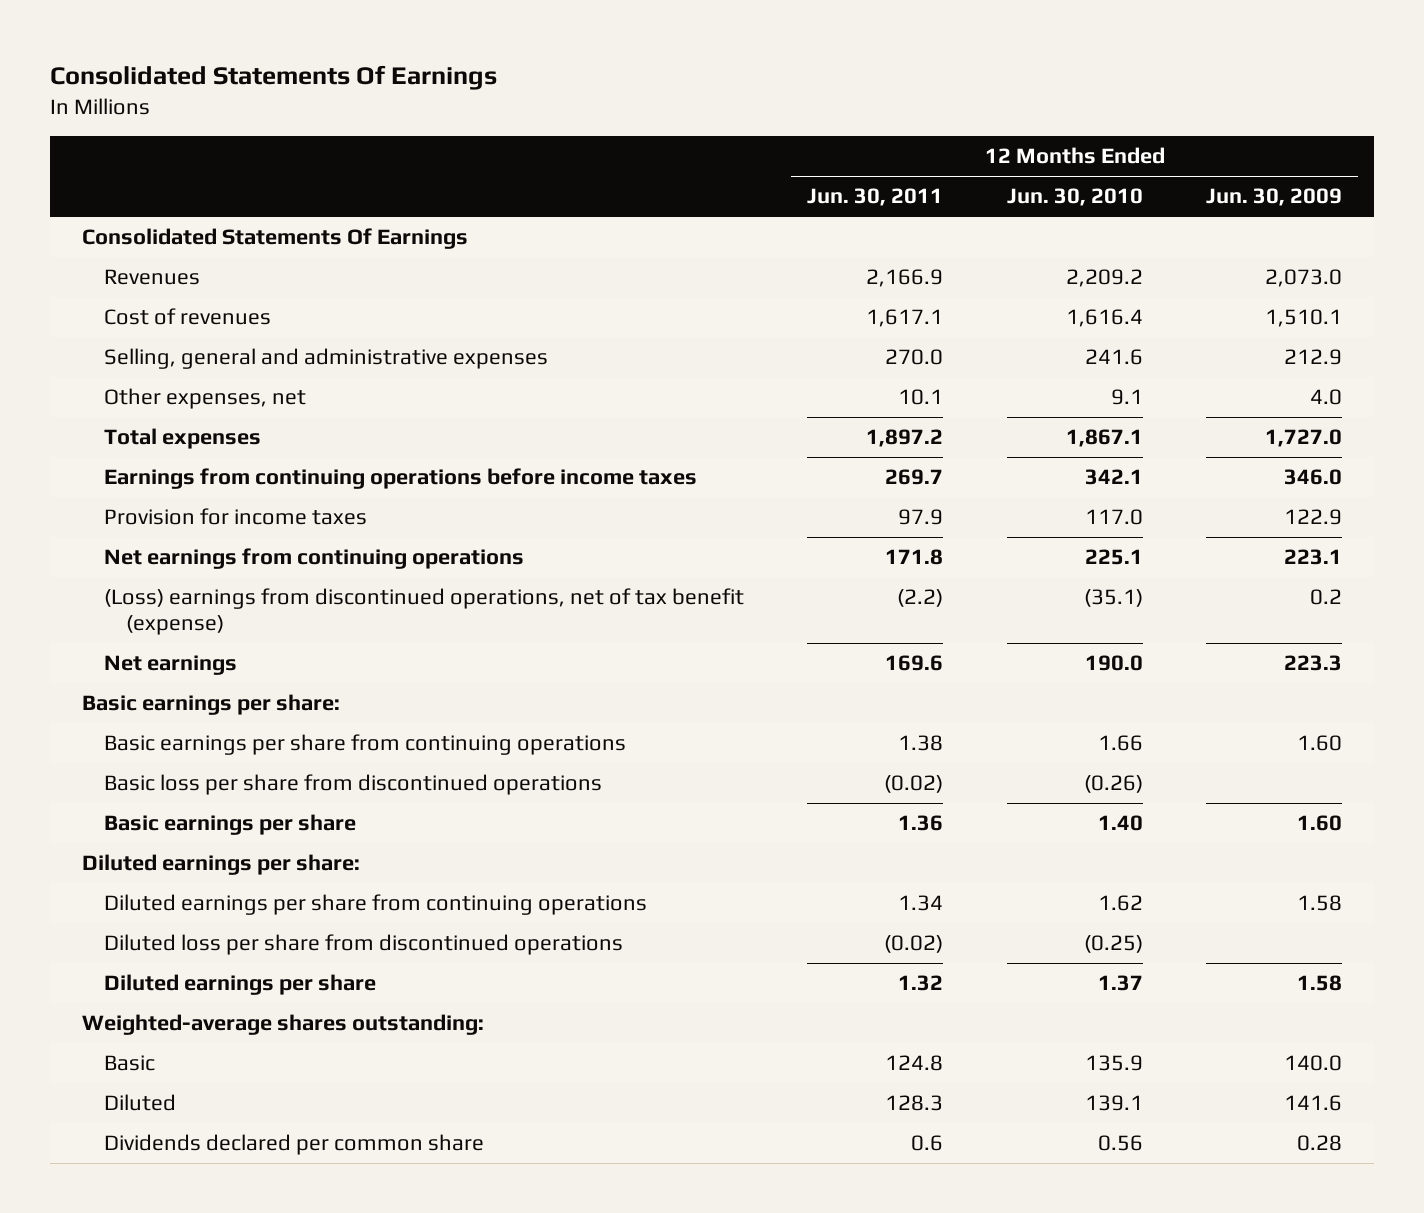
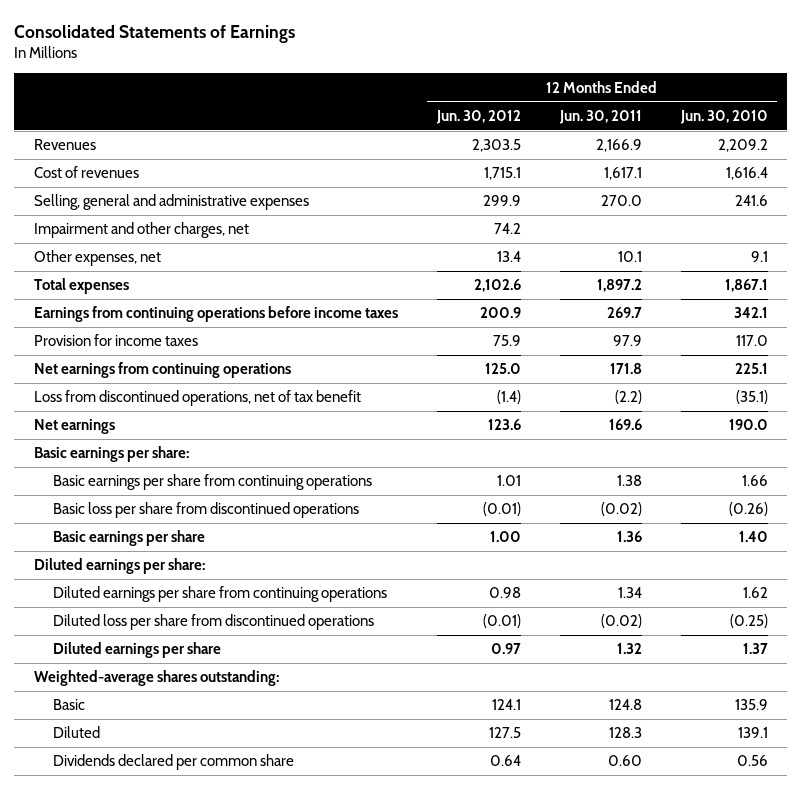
[49,65,497,91] Consolidated Statements Of Earnings -> [14,24,296,43] Consolidated Statements of Earnings
[1206,188,1343,207] Jun. 30, 2009 -> none
none -> [435,109,521,124] Jun. 30, 2012
[81,228,468,250] Consolidated Statements Of Earnings -> none
none -> [33,222,249,239] Impairment and other charges, net
[103,588,744,635] (Loss) earnings from discontinued operations, net of tax benefit (expense) -> [33,390,361,407] Loss from discontinued operations, net of tax benefit
[911,1135,944,1152] 0.6 -> [607,755,642,767] 0.60

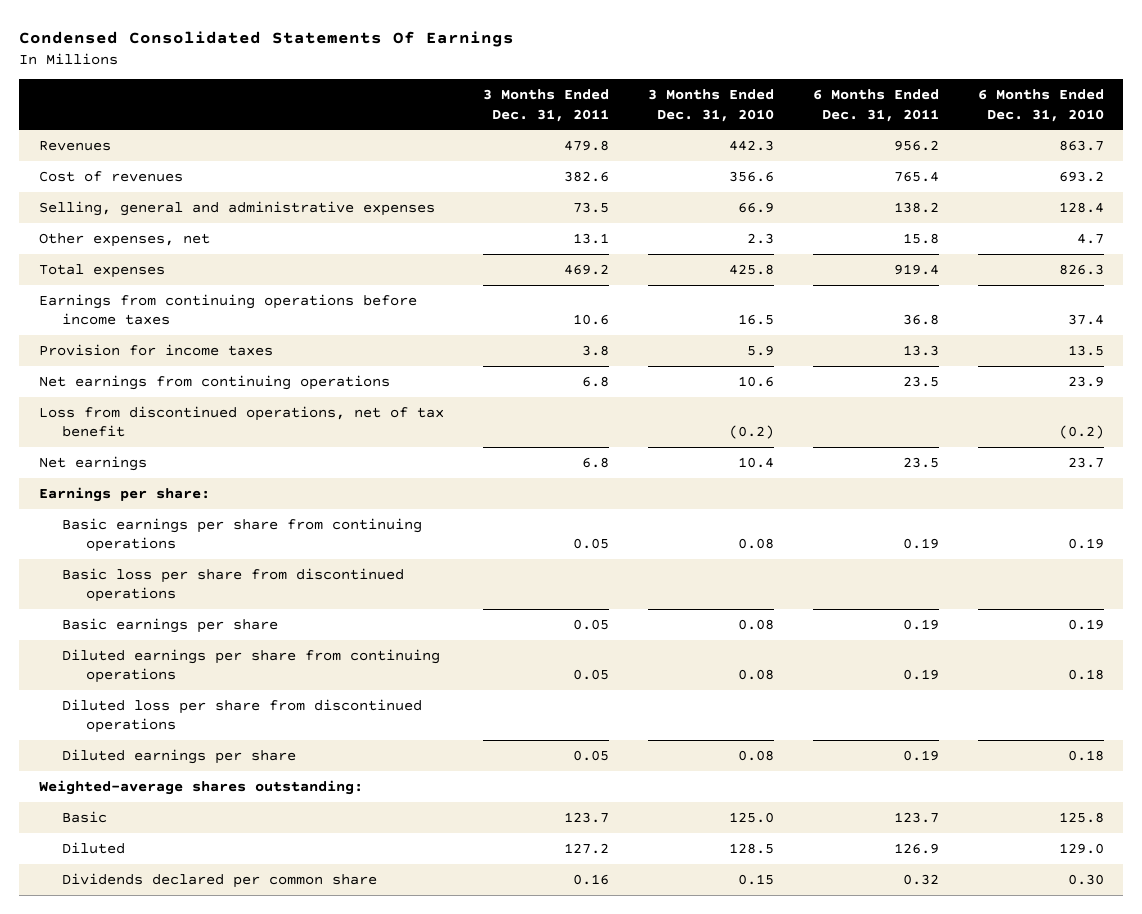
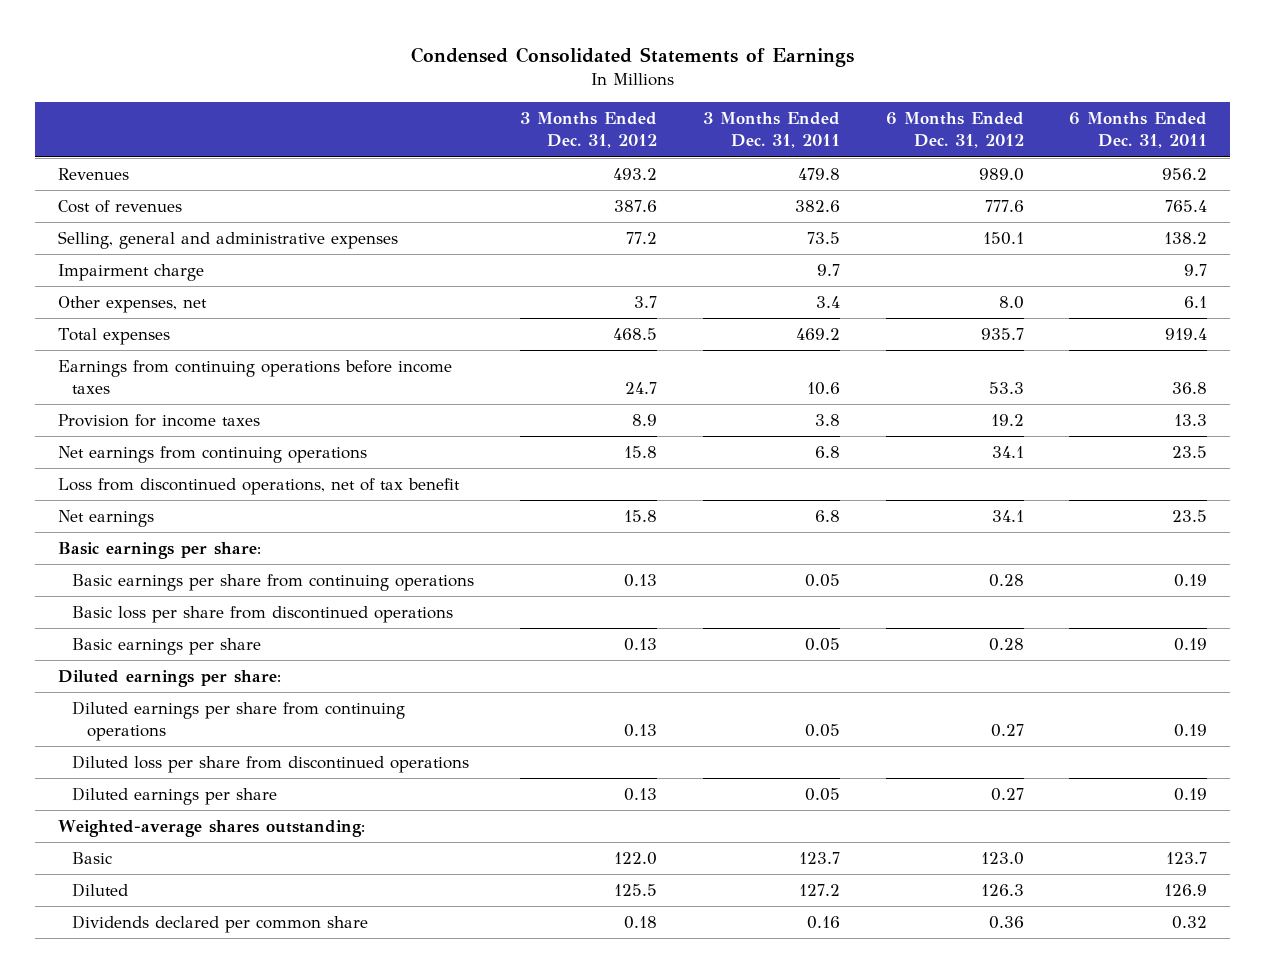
[19,31,515,48] Condensed Consolidated Statements Of Earnings -> [410,46,854,67] Condensed Consolidated Statements of Earnings
[647,88,774,122] 3 Months Ended Dec. 31, 2010 -> none
[977,88,1104,122] 6 Months Ended Dec. 31, 2010 -> none
none -> [520,112,658,149] 3 Months Ended Dec. 31, 2012
none -> [885,112,1024,149] 6 Months Ended Dec. 31, 2012
none -> [58,264,205,282] Impairment charge
[572,232,609,244] 13.1 -> [815,296,840,309] 3.4
[902,232,939,244] 15.8 -> [1184,296,1208,309] 6.1
[38,486,210,502] Earnings per share: -> [58,542,262,560] Basic earnings per share:
none -> [58,670,282,688] Diluted earnings per share:

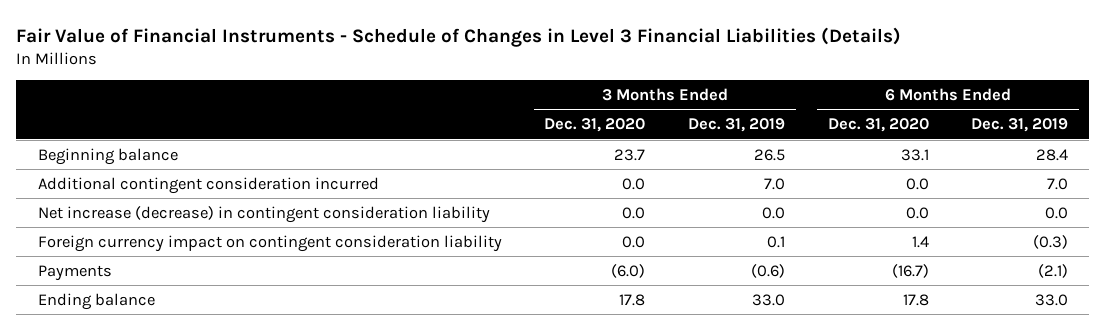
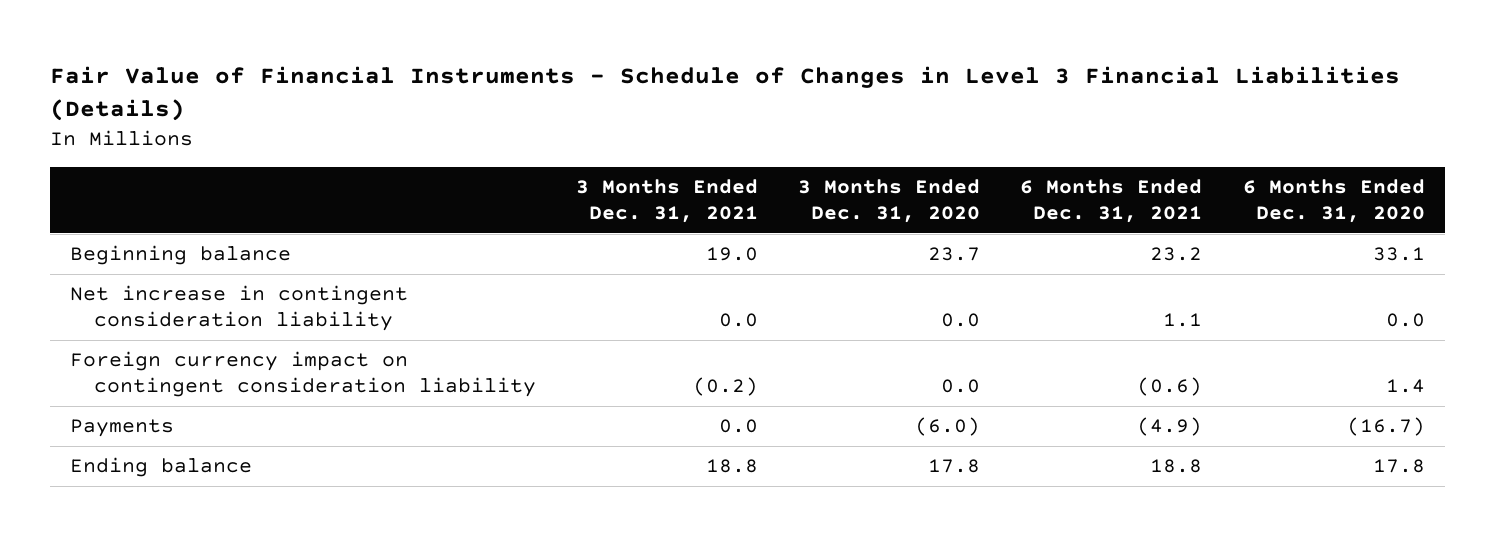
[687,118,785,133] Dec. 31, 2019 -> none
[971,118,1069,133] Dec. 31, 2019 -> none
none -> [576,178,759,223] 3 Months Ended Dec. 31, 2021
none -> [1020,178,1203,223] 6 Months Ended Dec. 31, 2021
[37,176,379,194] Additional contingent consideration incurred -> none
[37,205,490,223] Net increase (decrease) in contingent consideration liability -> [69,285,408,332] Net increase in contingent consideration liability

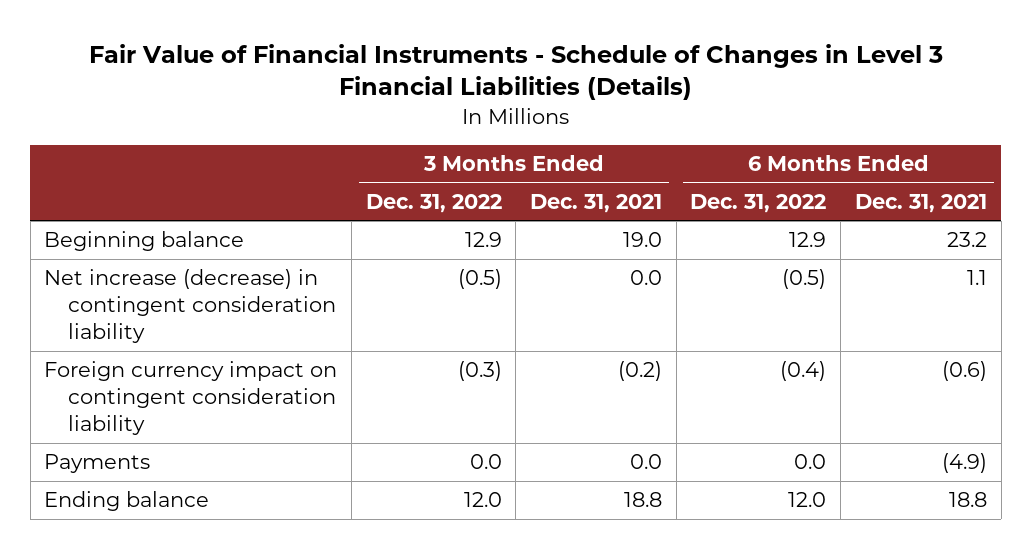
[798,178,981,223] 3 Months Ended Dec. 31, 2020 -> none
[1242,178,1425,223] 6 Months Ended Dec. 31, 2020 -> none
none -> [365,193,502,213] Dec. 31, 2022
none -> [690,193,827,213] Dec. 31, 2022
[69,285,408,332] Net increase in contingent consideration liability -> [44,269,336,344] Net increase (decrease) in contingent consideration liability

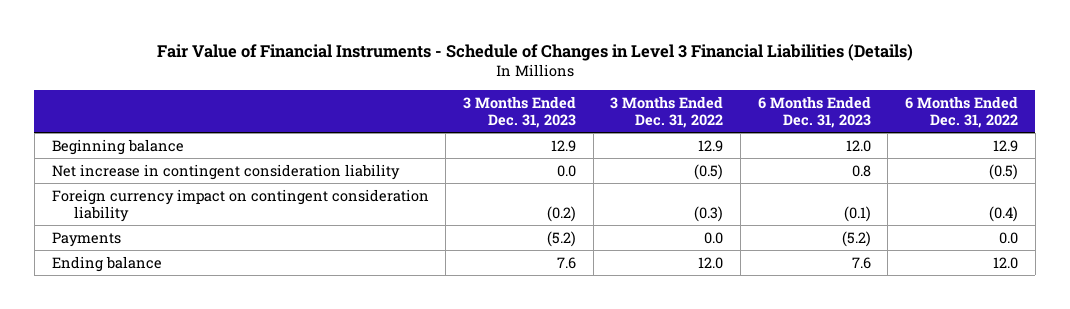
[530,193,663,213] Dec. 31, 2021 -> none
[854,193,987,213] Dec. 31, 2021 -> none
none -> [462,95,576,129] 3 Months Ended Dec. 31, 2023
none -> [757,95,871,129] 6 Months Ended Dec. 31, 2023
[44,269,336,344] Net increase (decrease) in contingent consideration liability -> [51,163,400,180] Net increase in contingent consideration liability

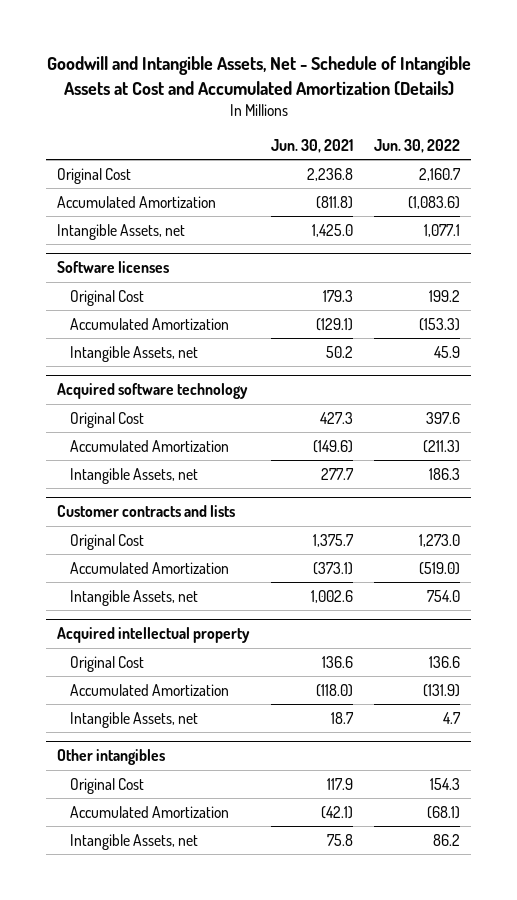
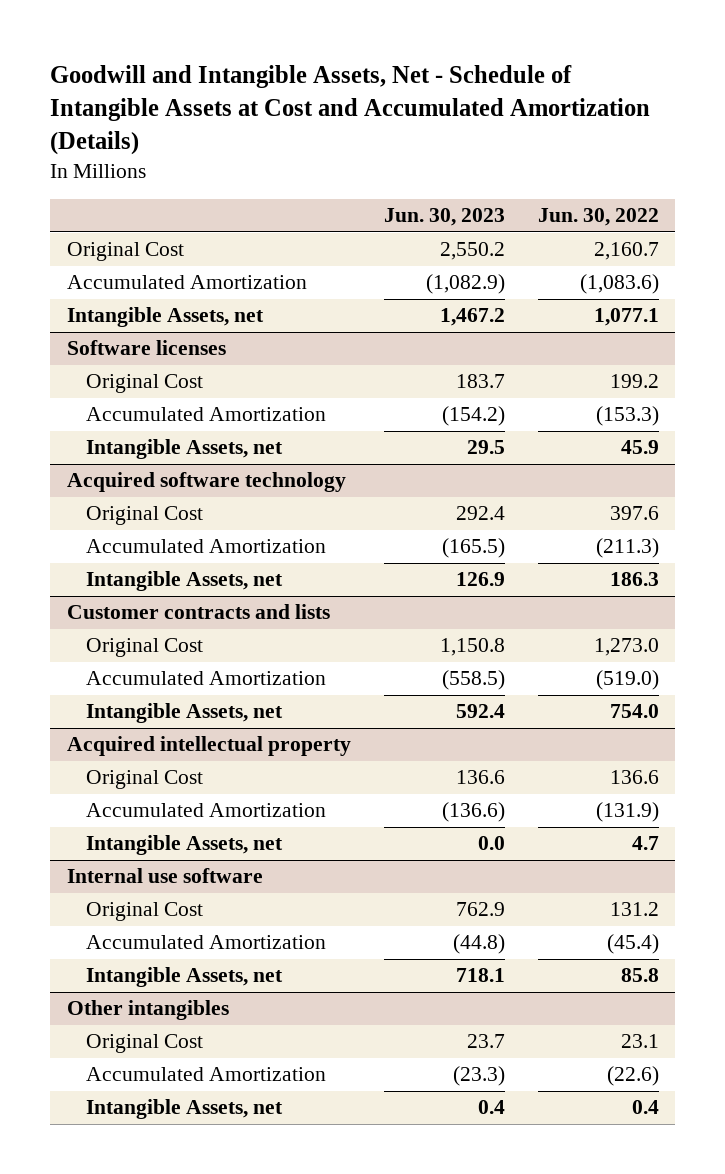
[270,138,353,153] Jun. 30, 2021 -> none
none -> [383,208,505,227] Jun. 30, 2023
none -> [66,868,263,884] Internal use software
none -> [85,902,203,922] Original Cost
none -> [85,935,326,950] Accumulated Amortization
none -> [85,967,283,988] Intangible Assets, net
[430,777,461,790] 154.3 -> [620,1034,659,1049] 23.1
[427,805,461,819] (68.1) -> [606,1066,659,1087] (22.6)
[433,833,461,846] 86.2 -> [631,1100,659,1115] 0.4

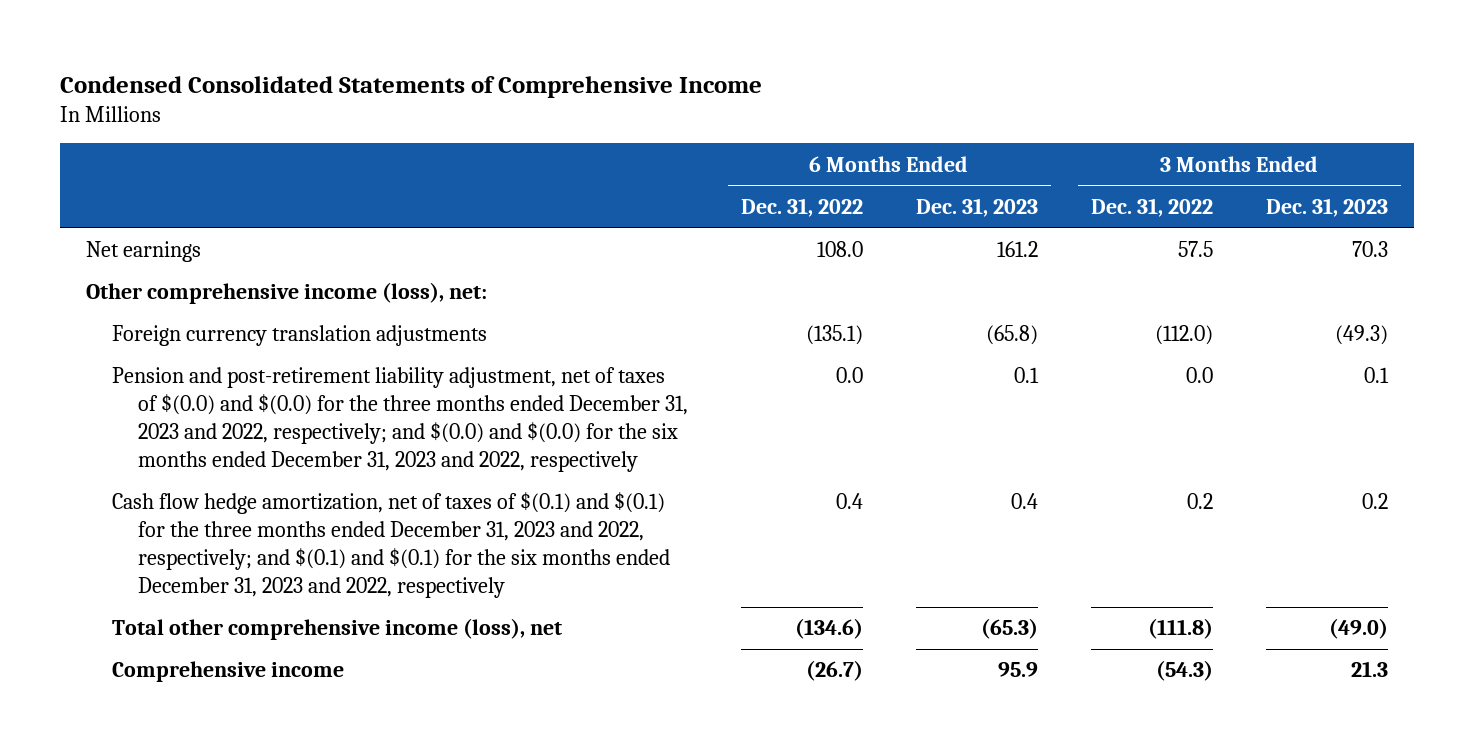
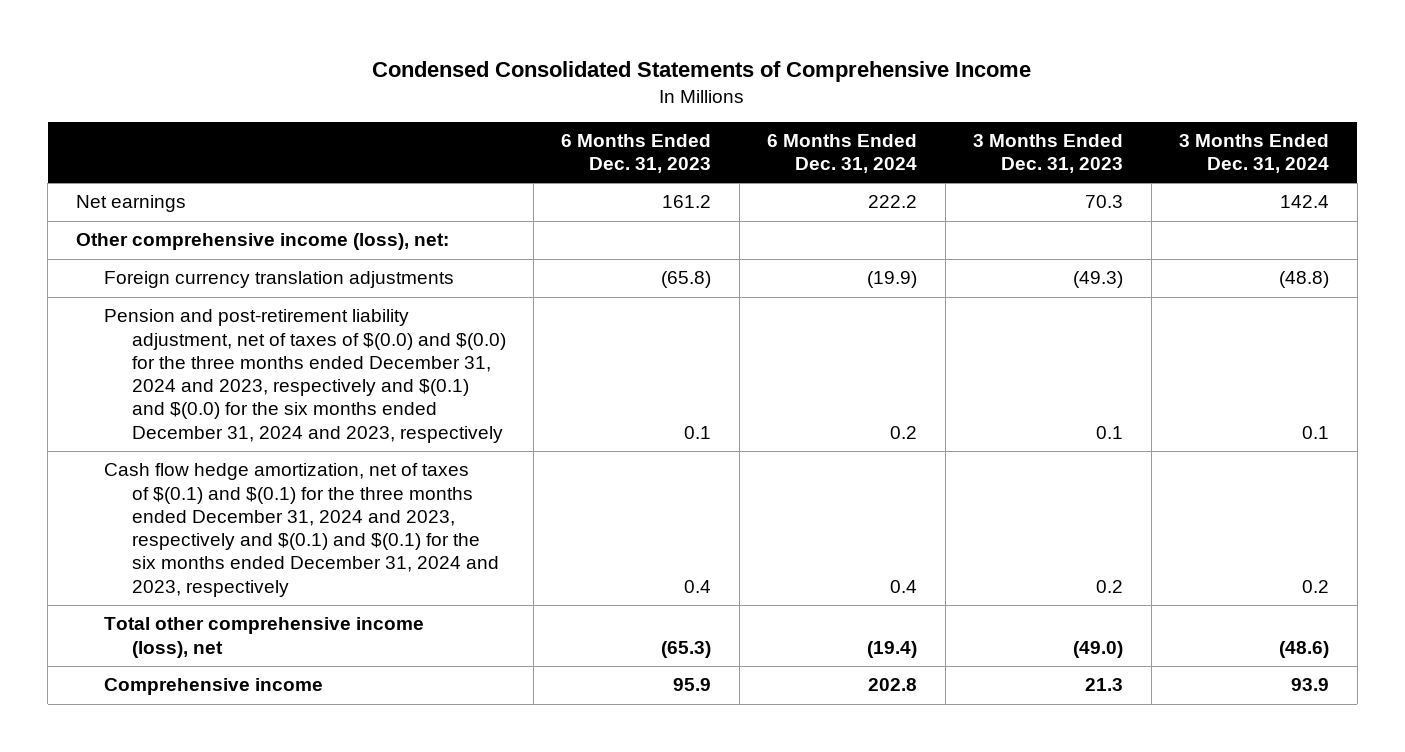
[741,197,864,217] Dec. 31, 2022 -> none
[1090,197,1213,217] Dec. 31, 2022 -> none
none -> [767,133,918,174] 6 Months Ended Dec. 31, 2024
none -> [1179,133,1330,174] 3 Months Ended Dec. 31, 2024
[112,367,689,473] Pension and post-retirement liability adjustment, net of taxes of $(0.0) and $(0.0) for the three months ended December 31, 2023 and 2022, respectively; and $(0.0) and $(0.0) for the six months ended December 31, 2023 and 2022, respectively -> [103,309,506,443] Pension and post-retirement liability adjustment, net of taxes of $(0.0) and $(0.0) for the three months ended December 31, 2024 and 2023, respectively and $(0.1) and $(0.0) for the six months ended December 31, 2024 and 2023, respectively
[112,492,671,599] Cash flow hedge amortization, net of taxes of $(0.1) and $(0.1) for the three months ended December 31, 2023 and 2022, respectively; and $(0.1) and $(0.1) for the six months ended December 31, 2023 and 2022, respectively -> [103,463,499,597] Cash flow hedge amortization, net of taxes of $(0.1) and $(0.1) for the three months ended December 31, 2024 and 2023, respectively and $(0.1) and $(0.1) for the six months ended December 31, 2024 and 2023, respectively

